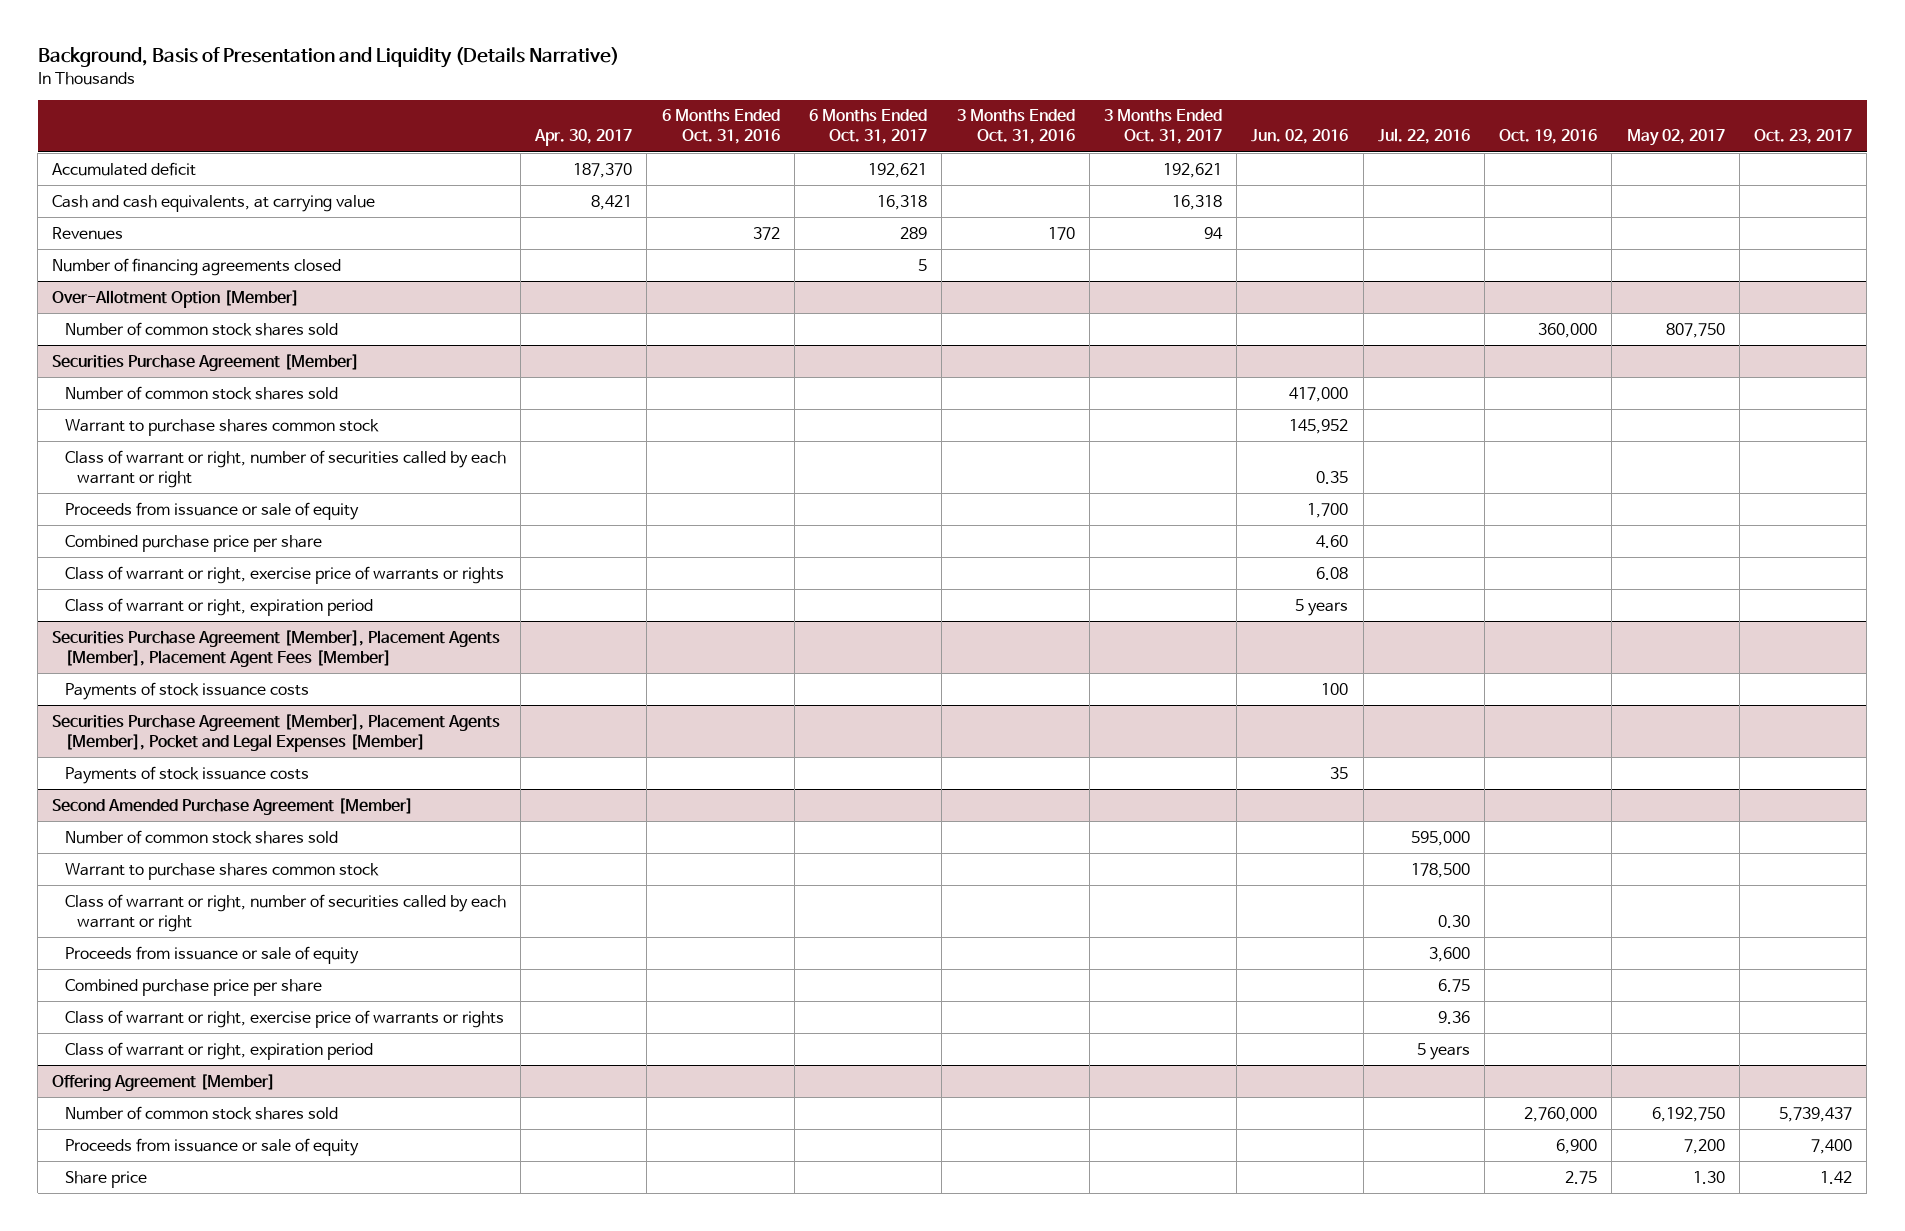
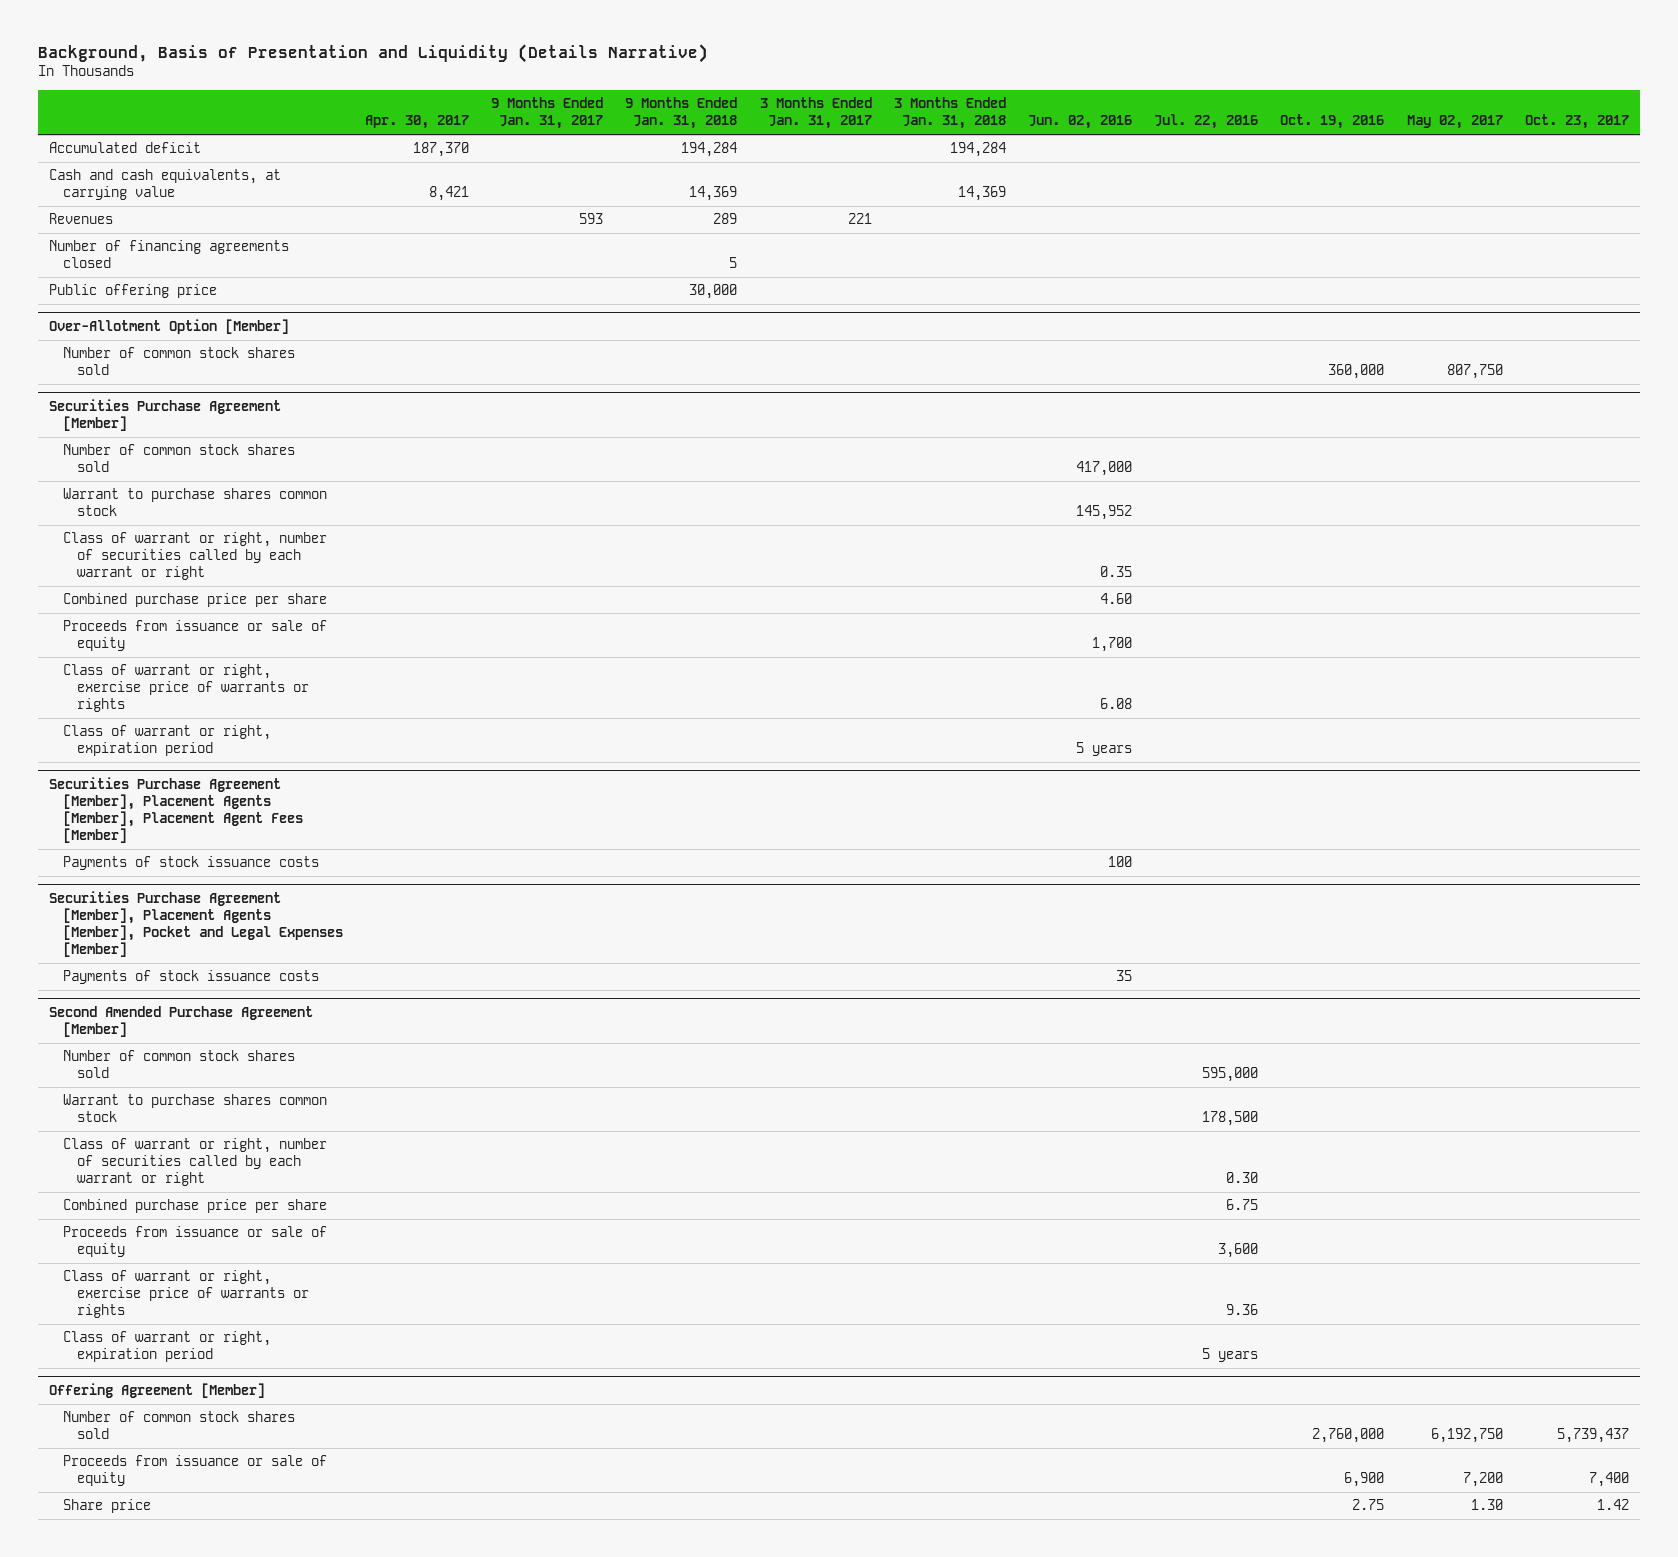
[661,109,780,145] 6 Months Ended Oct. 31, 2016 -> none
[809,109,928,145] 6 Months Ended Oct. 31, 2017 -> none
[956,109,1075,145] 3 Months Ended Oct. 31, 2016 -> none
[1103,109,1222,145] 3 Months Ended Oct. 31, 2017 -> none
none -> [491,97,604,130] 9 Months Ended Jan. 31, 2017
none -> [625,97,738,130] 9 Months Ended Jan. 31, 2018
none -> [759,97,872,130] 3 Months Ended Jan. 31, 2017
none -> [893,97,1006,130] 3 Months Ended Jan. 31, 2018
none -> [48,284,217,299] Public offering price
[64,501,359,520] Proceeds from issuance or sale of equity -> [62,620,327,652] Proceeds from issuance or sale of equity
[64,945,359,964] Proceeds from issuance or sale of equity -> [62,1226,327,1258] Proceeds from issuance or sale of equity

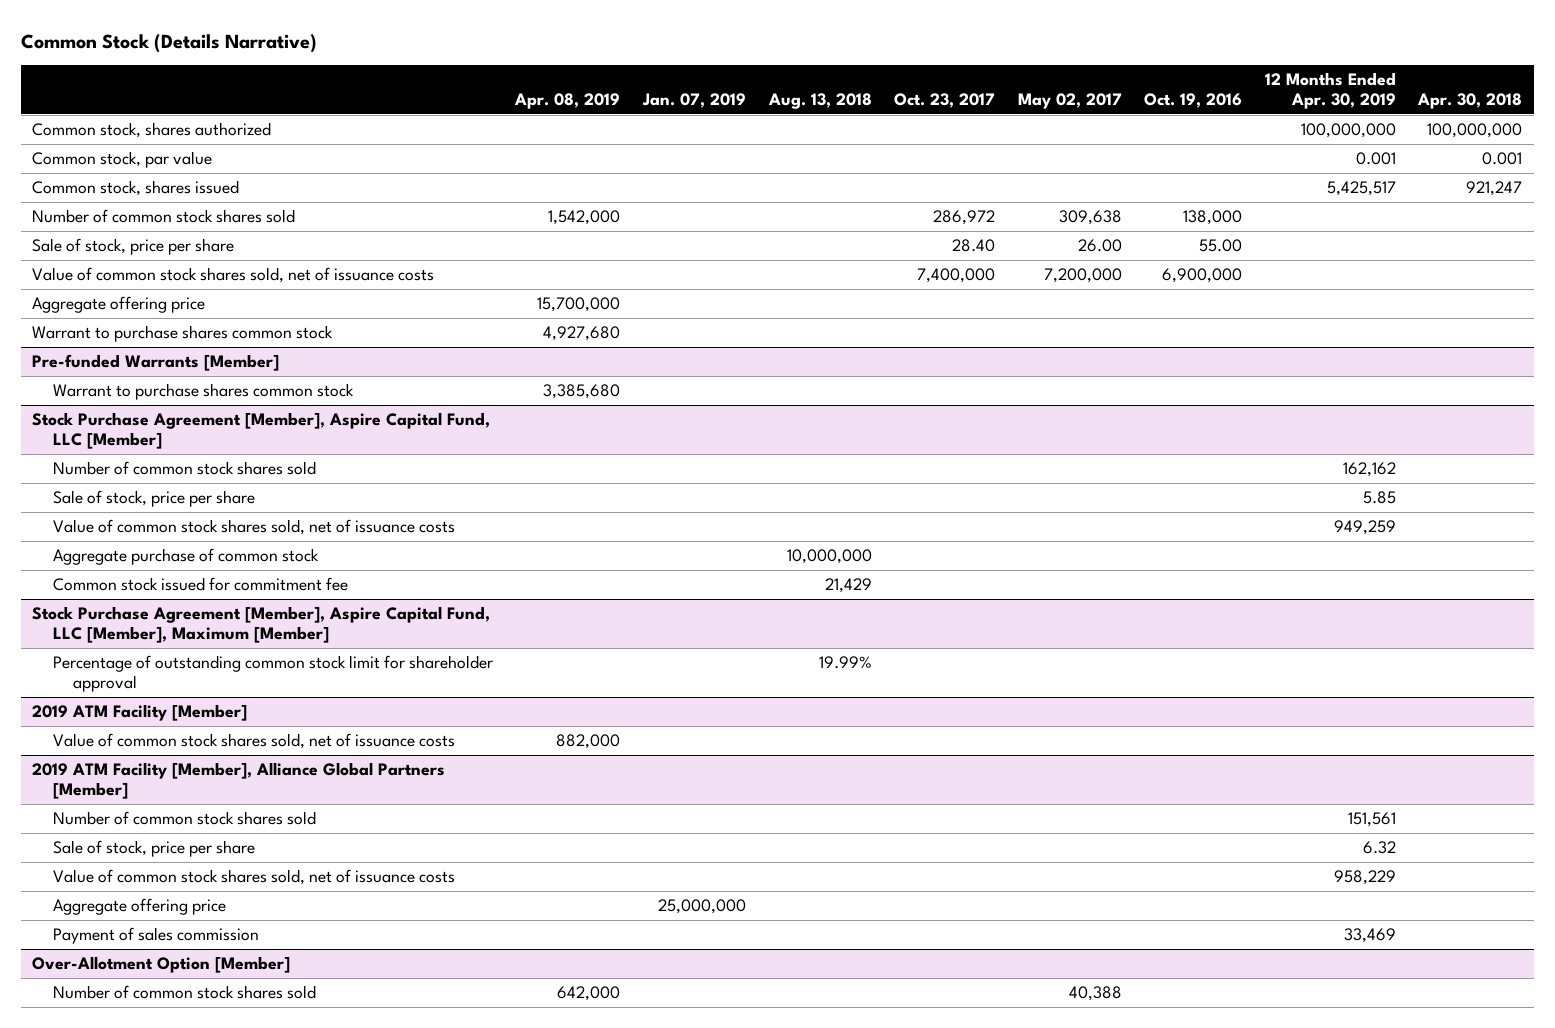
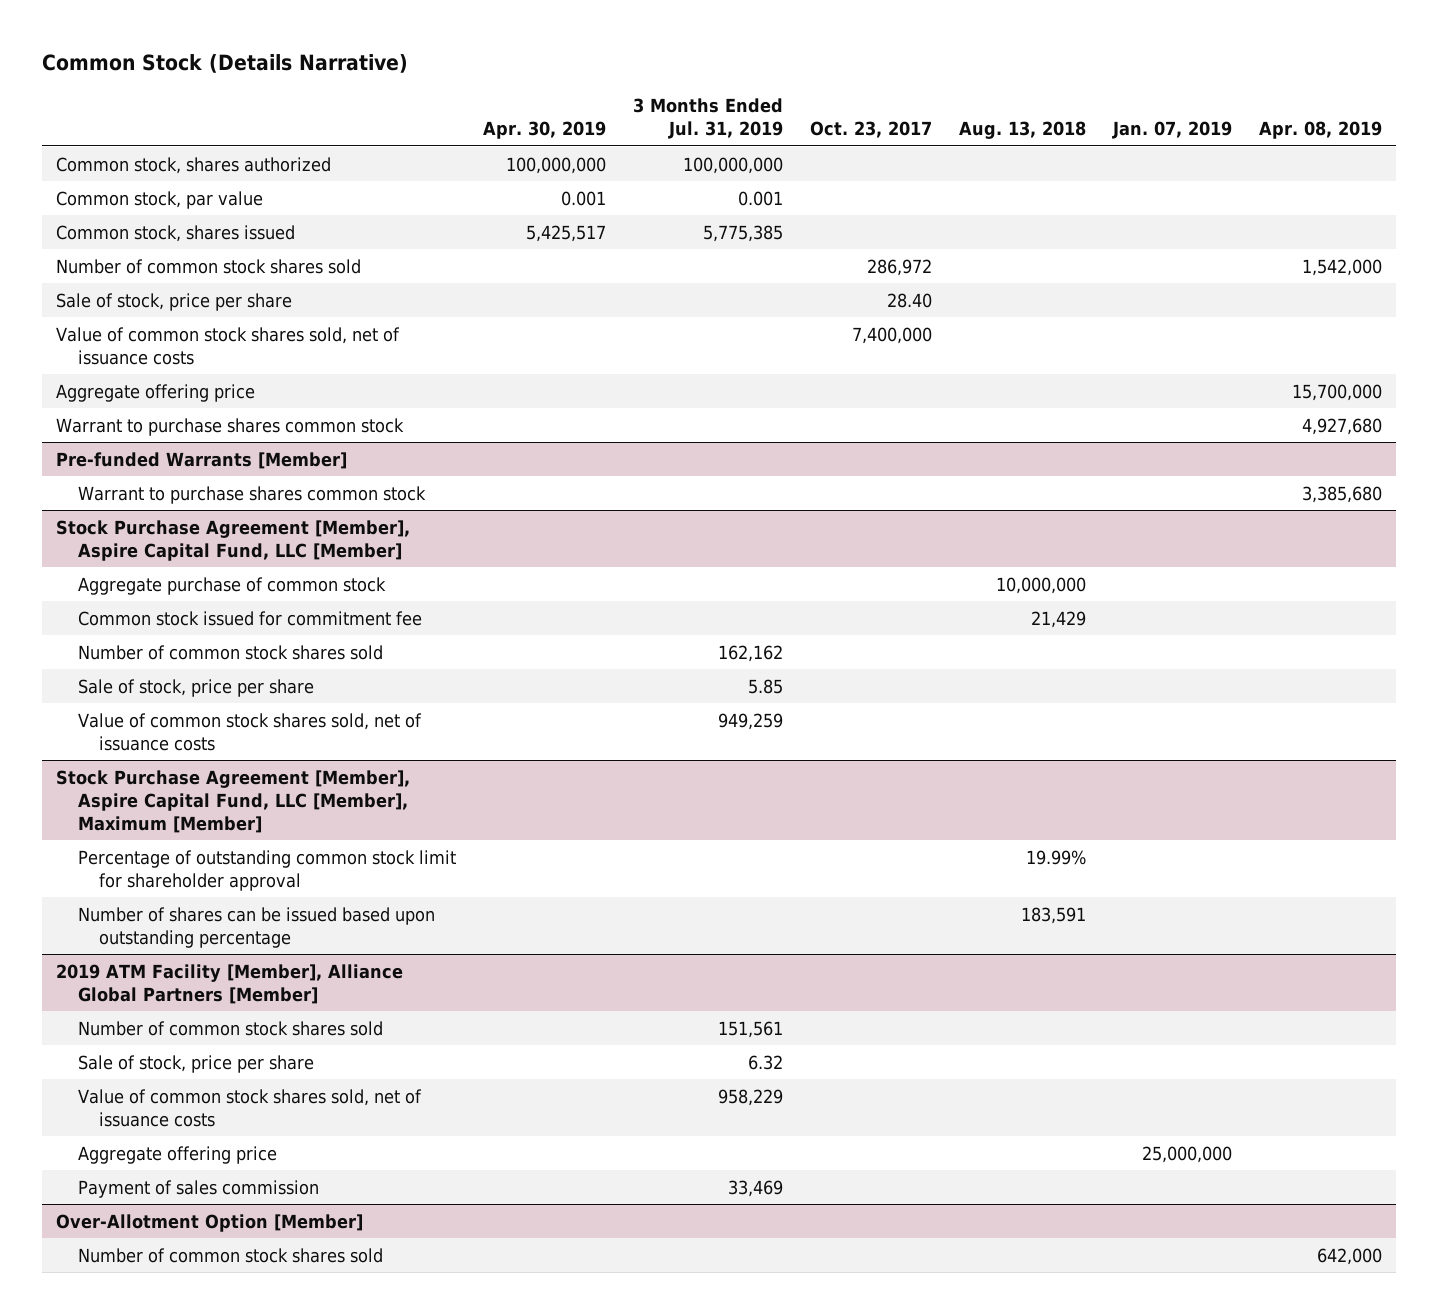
[1017,93,1122,110] May 02, 2017 -> none
[1144,93,1243,109] Oct. 19, 2016 -> none
[1264,72,1396,110] 12 Months Ended Apr. 30, 2019 -> none
[1417,93,1523,110] Apr. 30, 2018 -> none
none -> [482,121,606,140] Apr. 30, 2019
none -> [632,98,783,140] 3 Months Ended Jul. 31, 2019
[52,548,319,566] Aggregate purchase of common stock -> [77,576,386,595] Aggregate purchase of common stock
[52,577,348,592] Common stock issued for commitment fee -> [77,610,422,626] Common stock issued for commitment fee
[32,704,248,722] 2019 ATM Facility [Member] -> none
[52,733,455,750] Value of common stock shares sold, net of issuance costs -> none
none -> [77,906,435,948] Number of shares can be issued based upon outstanding percentage

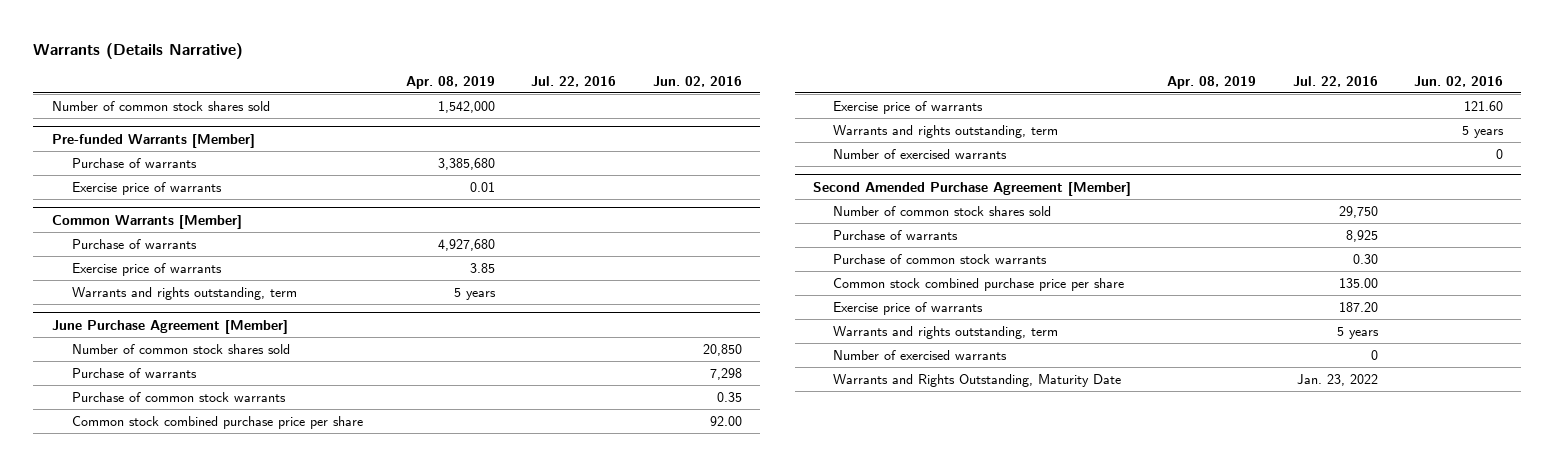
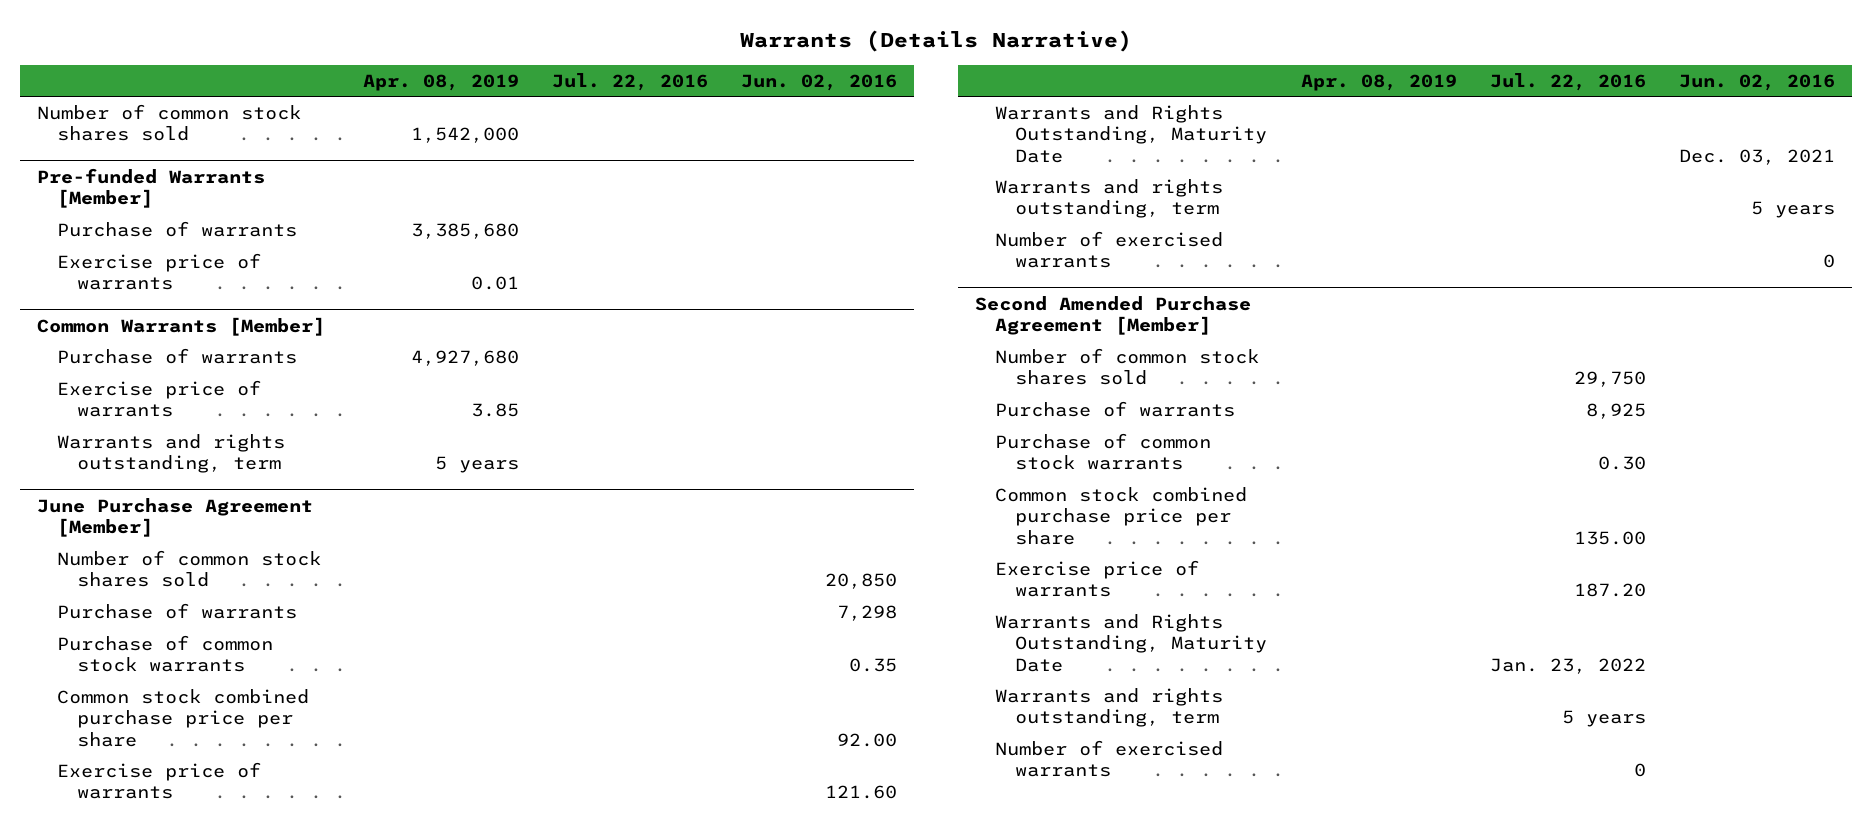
none -> [994,105,1268,163] Warrants and Rights Outstanding, Maturity Date
[833,373,1122,387] Warrants and Rights Outstanding, Maturity Date -> [994,614,1268,672] Warrants and Rights Outstanding, Maturity Date

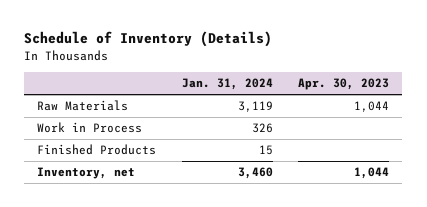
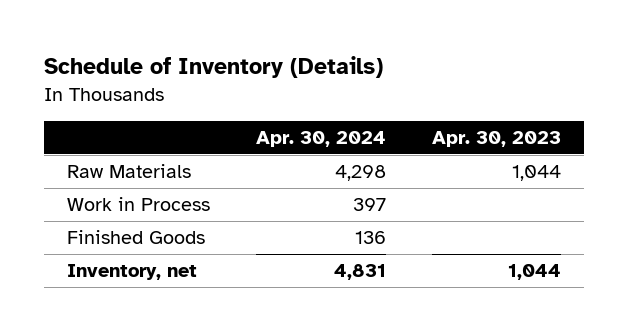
[181,78,273,91] Jan. 31, 2024 -> none
none -> [255,131,386,148] Apr. 30, 2024
[37,144,157,156] Finished Products -> [66,230,205,245] Finished Goods

